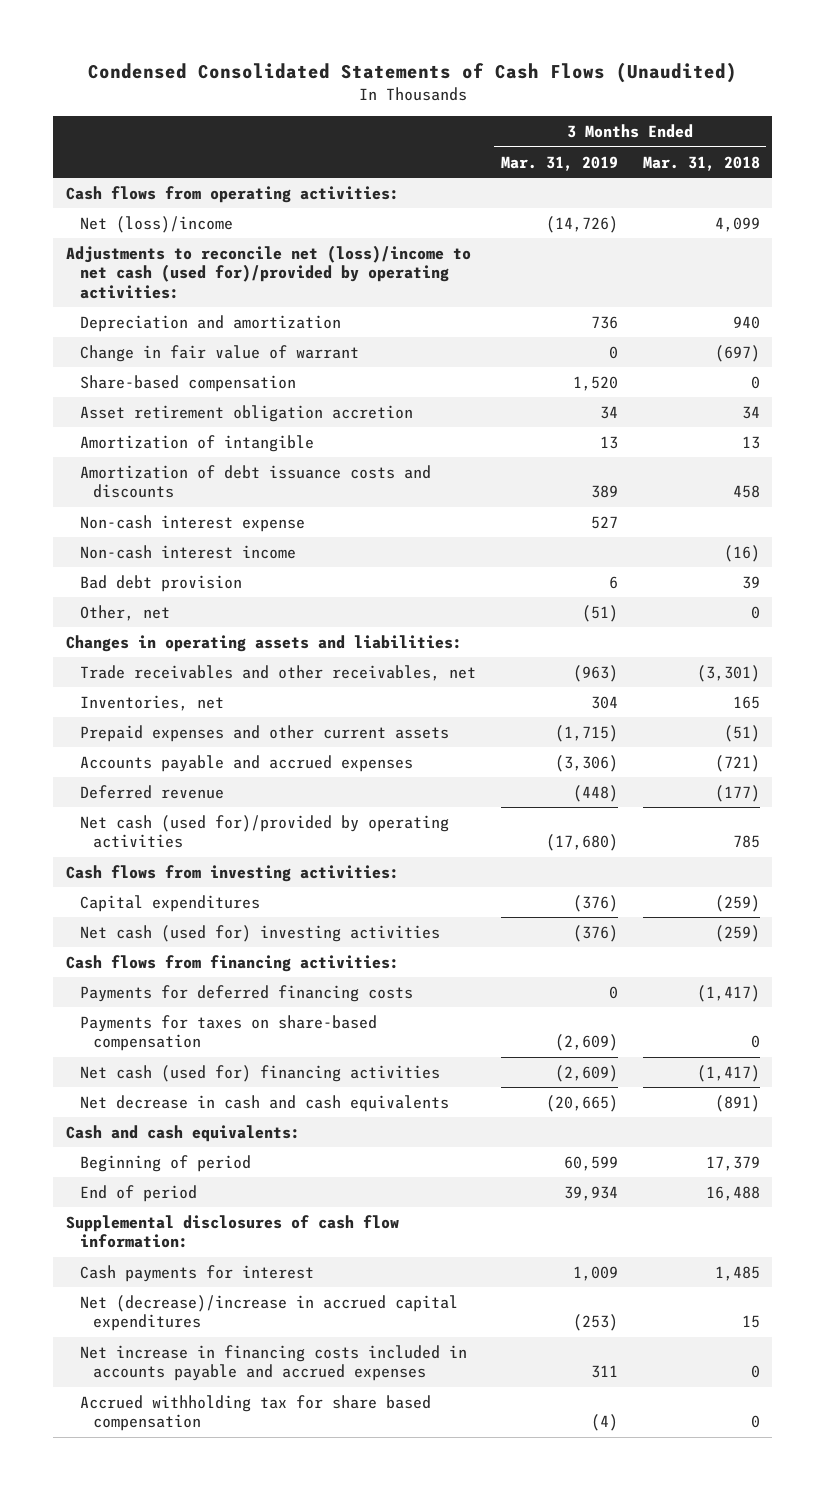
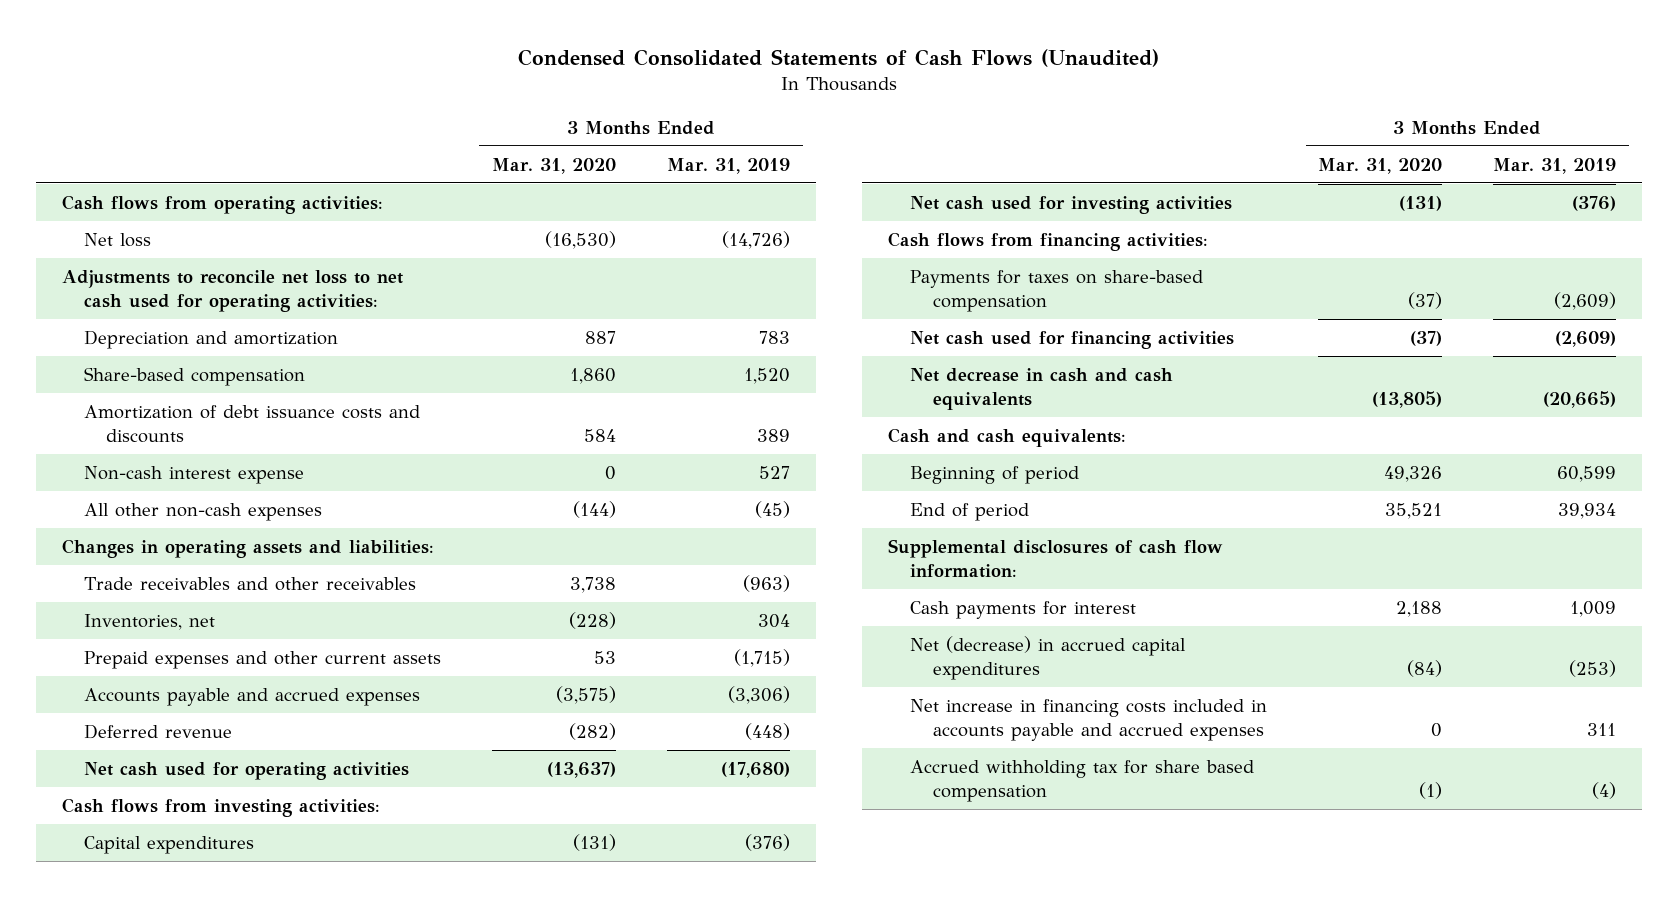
[642,155,760,171] Mar. 31, 2018 -> none
none -> [492,157,617,174] Mar. 31, 2020
[79,344,359,362] Change in fair value of warrant -> none
[79,215,233,233] Net (loss)/income -> [84,232,152,247] Net loss
[65,244,471,299] Adjustments to reconcile net (loss)/income to net cash (used for)/provided by operating activities: -> [61,269,403,312] Adjustments to reconcile net loss to net cash used for operating activities:
[590,315,618,329] 736 -> [759,330,791,344] 783
[79,404,413,422] Asset retirement obligation accretion -> none
[79,434,314,452] Amortization of intangible -> none
[79,544,296,559] Non-cash interest income -> none
[79,574,242,592] Bad debt provision -> none
[79,604,170,621] Other, net -> none
none -> [84,502,323,521] All other non-cash expenses
[79,664,476,681] Trade receivables and other receivables, net -> [84,576,417,591] Trade receivables and other receivables
[79,814,449,849] Net cash (used for)/provided by operating activities -> [84,761,410,780] Net cash used for operating activities
[79,924,440,942] Net cash (used for) investing activities -> [910,195,1233,214] Net cash used for investing activities
[79,984,413,1002] Payments for deferred financing costs -> none
[79,1064,440,1082] Net cash (used for) financing activities -> [910,330,1235,349] Net cash used for financing activities
[79,1294,458,1332] Net (decrease)/increase in accrued capital expenditures -> [910,635,1187,680] Net (decrease) in accrued capital expenditures

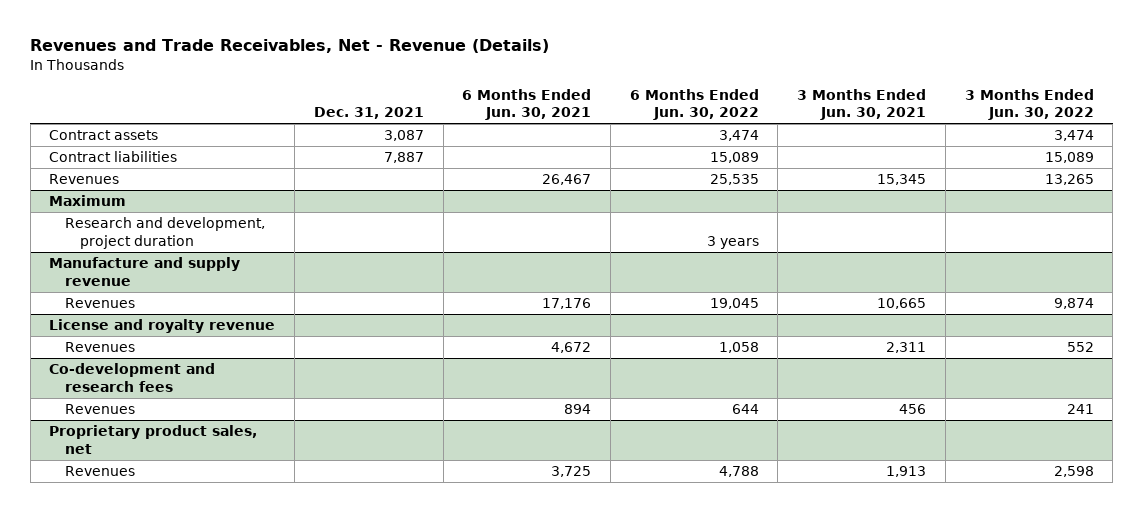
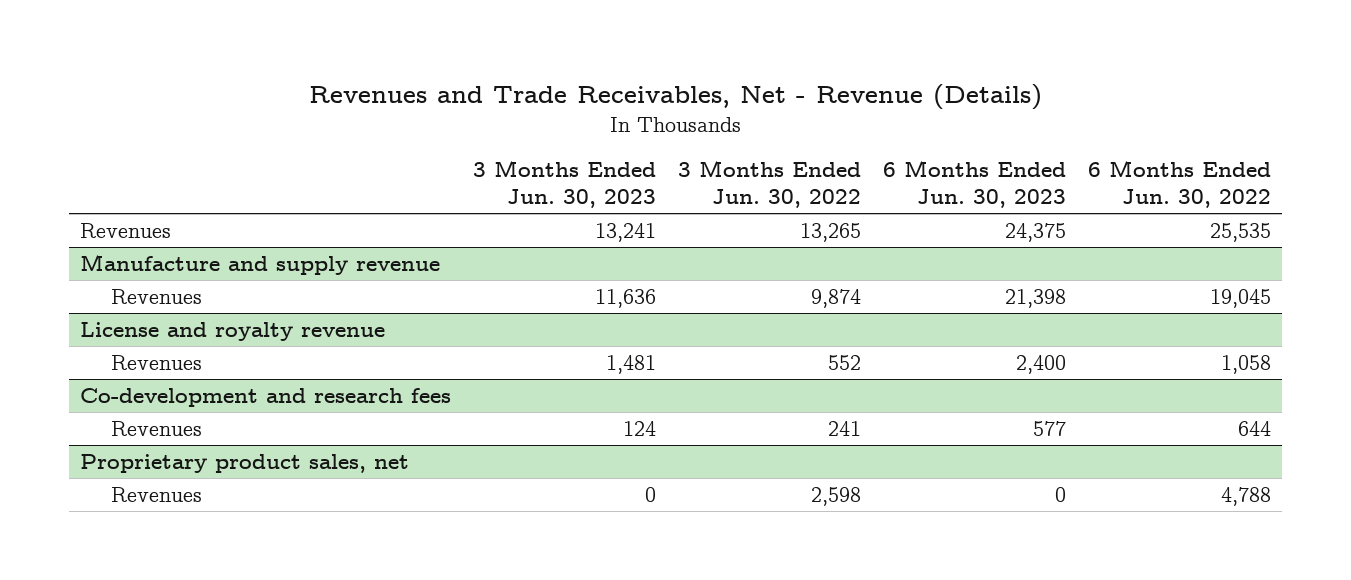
[313,107,424,120] Dec. 31, 2021 -> none
[462,88,592,121] 6 Months Ended Jun. 30, 2021 -> none
[797,88,927,121] 3 Months Ended Jun. 30, 2021 -> none
none -> [473,160,657,208] 3 Months Ended Jun. 30, 2023
none -> [882,160,1066,208] 6 Months Ended Jun. 30, 2023
[49,130,159,141] Contract assets -> none
[49,151,178,163] Contract liabilities -> none
[49,195,127,207] Maximum -> none
[64,217,265,249] Research and development, project duration -> none

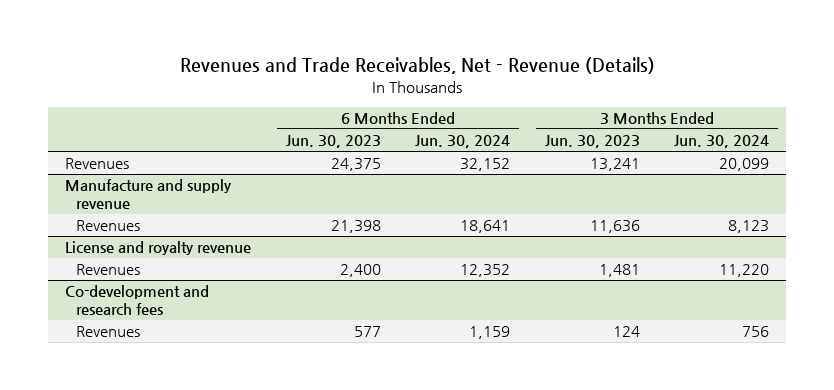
[678,160,862,208] 3 Months Ended Jun. 30, 2022 -> none
[1087,160,1271,208] 6 Months Ended Jun. 30, 2022 -> none
none -> [415,135,511,149] Jun. 30, 2024
none -> [674,135,770,149] Jun. 30, 2024
[80,454,410,474] Proprietary product sales, net -> none
[111,487,203,503] Revenues -> none

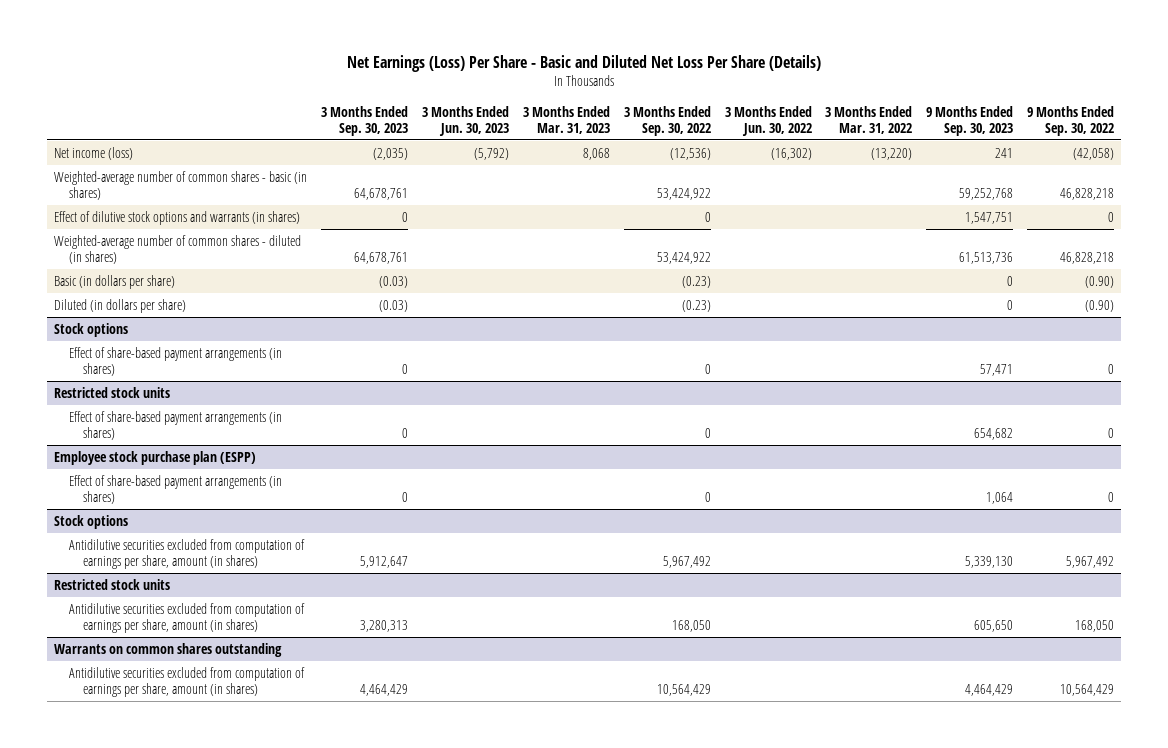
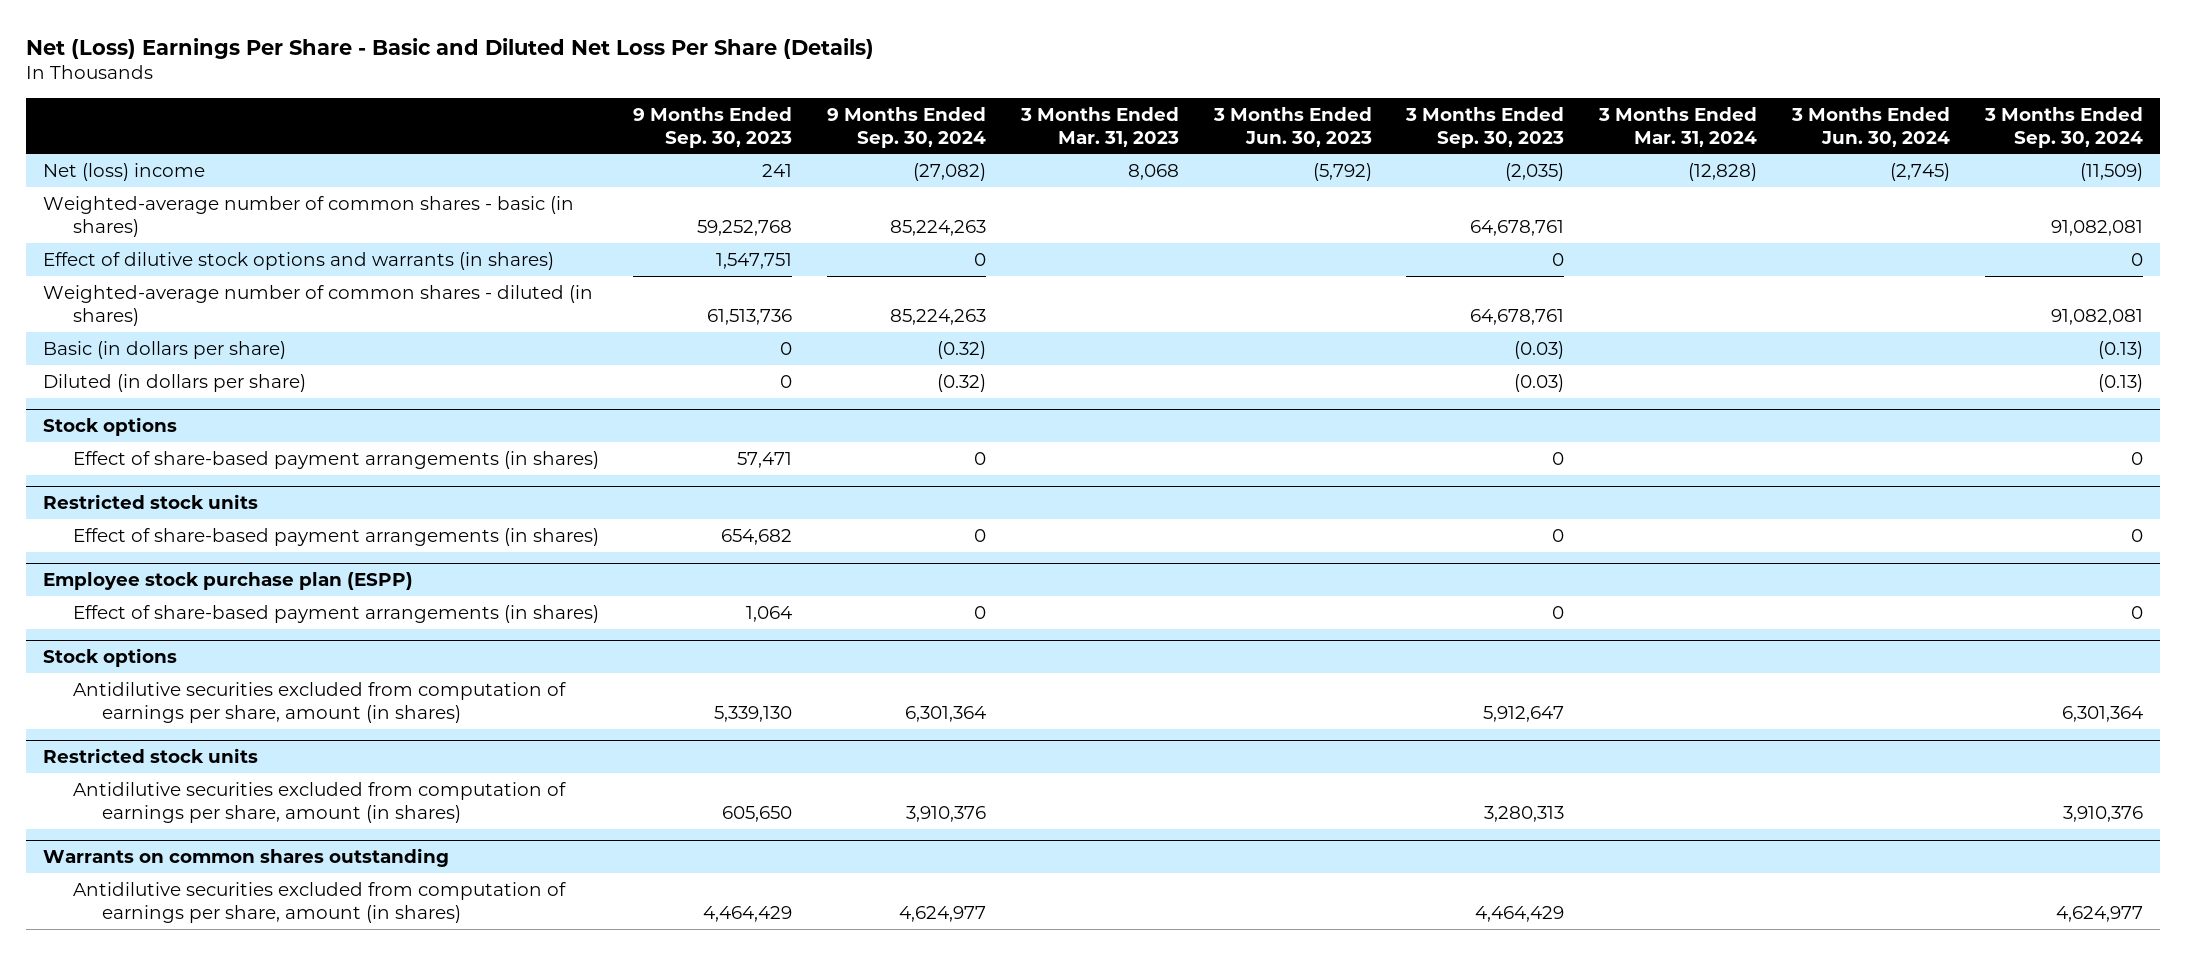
[347,55,822,73] Net Earnings (Loss) Per Share - Basic and Diluted Net Loss Per Share (Details) -> [26,37,875,59] Net (Loss) Earnings Per Share - Basic and Diluted Net Loss Per Share (Details)
[623,105,711,136] 3 Months Ended Sep. 30, 2022 -> none
[724,105,812,136] 3 Months Ended Jun. 30, 2022 -> none
[825,105,913,134] 3 Months Ended Mar. 31, 2022 -> none
[1027,105,1115,136] 9 Months Ended Sep. 30, 2022 -> none
none -> [827,106,987,148] 9 Months Ended Sep. 30, 2024
none -> [1598,106,1758,147] 3 Months Ended Mar. 31, 2024
none -> [1790,106,1950,147] 3 Months Ended Jun. 30, 2024
none -> [1983,106,2143,148] 3 Months Ended Sep. 30, 2024
[53,146,133,160] Net income (loss) -> [43,162,206,181] Net (loss) income

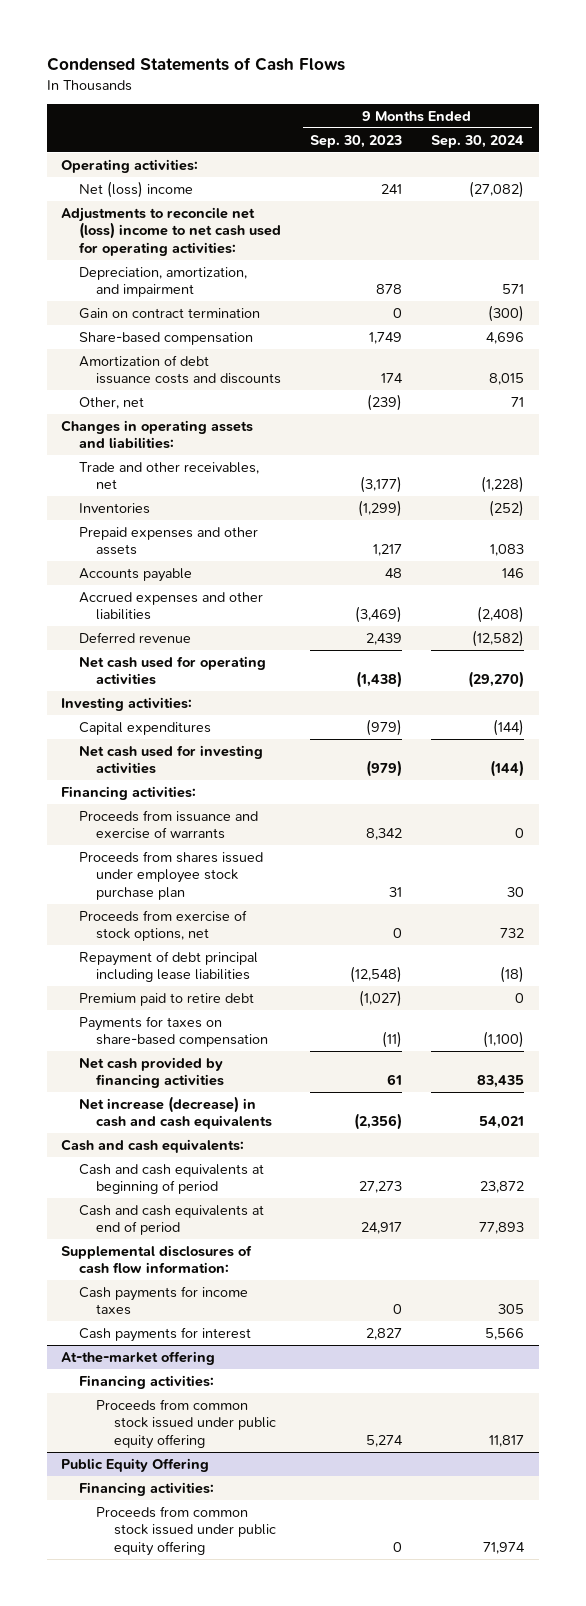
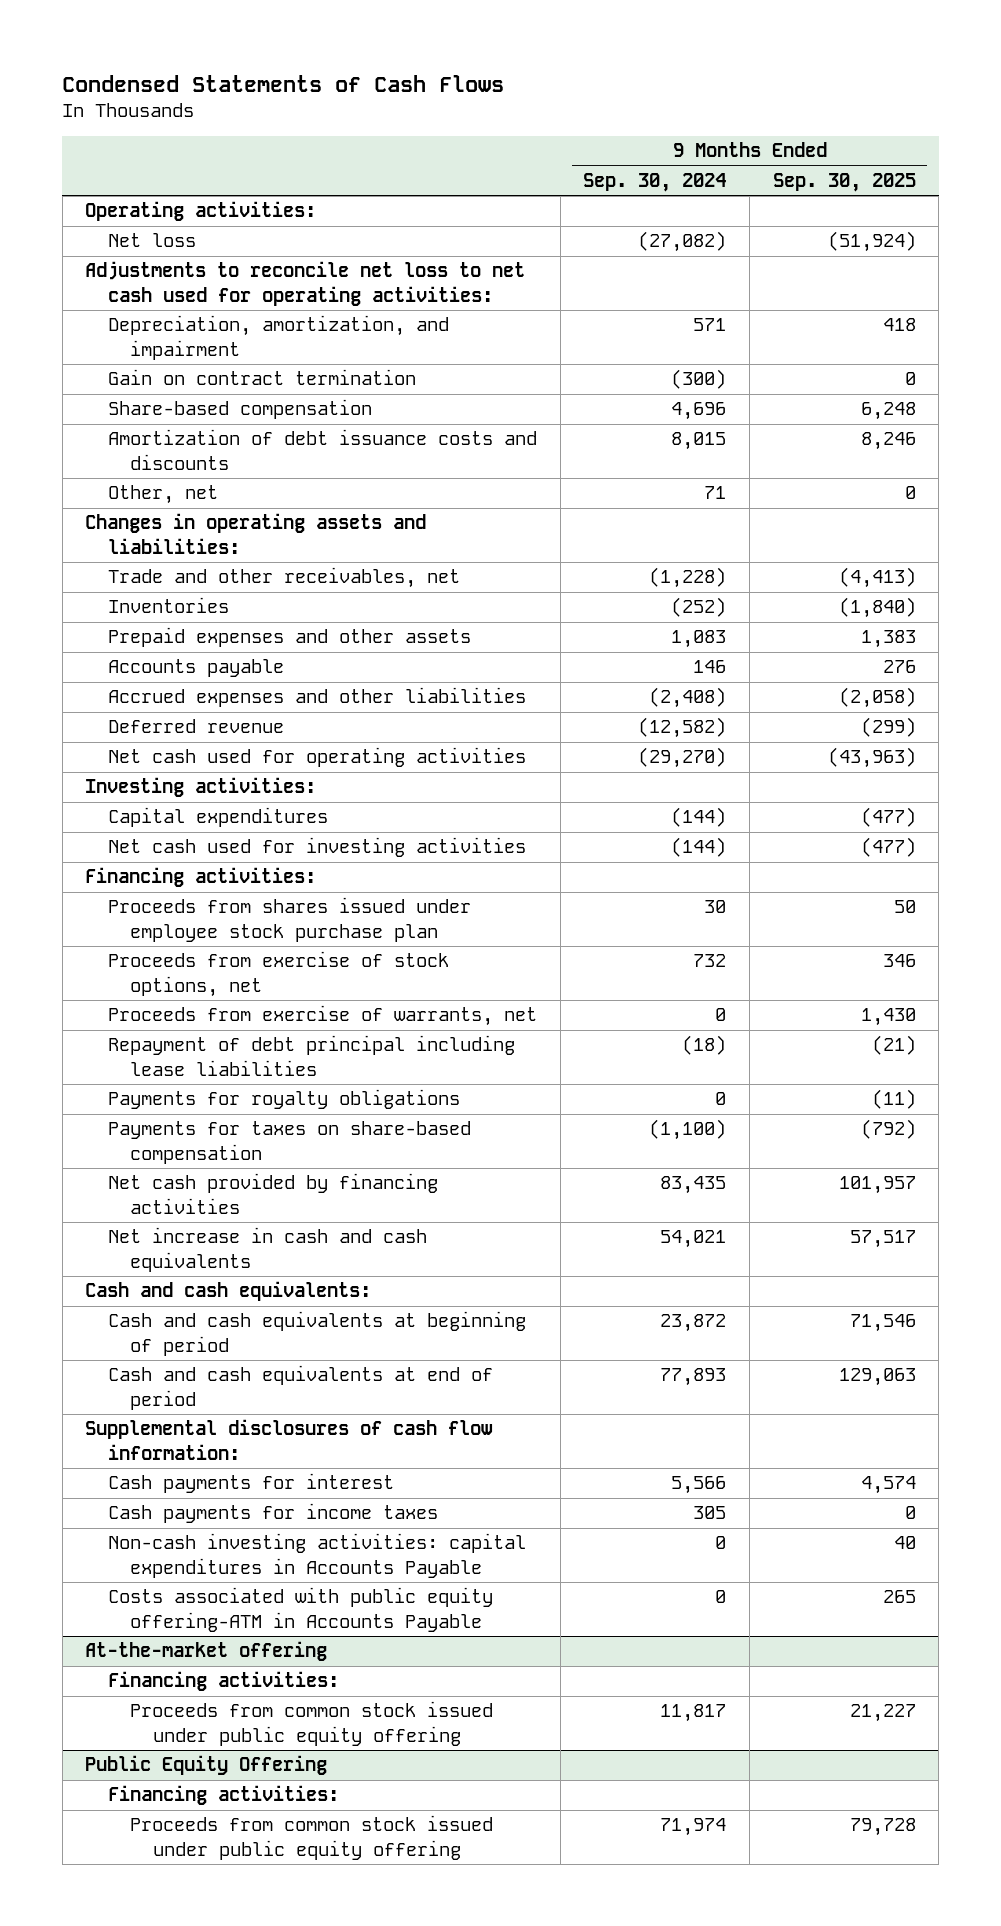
[310,134,403,148] Sep. 30, 2023 -> none
none -> [772,173,916,193] Sep. 30, 2025
[78,180,193,198] Net (loss) income -> [107,233,196,248] Net loss
[61,206,281,256] Adjustments to reconcile net (loss) income to net cash used for operating activities: -> [85,261,526,306] Adjustments to reconcile net loss to net cash used for operating activities:
[78,809,258,840] Proceeds from issuance and exercise of warrants -> none
none -> [107,1005,537,1027] Proceeds from exercise of warrants, net
[78,992,254,1006] Premium paid to retire debt -> none
none -> [107,1089,460,1110] Payments for royalty obligations
[78,1095,273,1130] Net increase (decrease) in cash and cash equivalents -> [107,1227,427,1272] Net increase in cash and cash equivalents
[78,1285,248,1316] Cash payments for income taxes -> [107,1503,438,1524] Cash payments for income taxes
none -> [107,1533,526,1578] Non-cash investing activities: capital expenditures in Accounts Payable
none -> [107,1587,493,1632] Costs associated with public equity offering-ATM in Accounts Payable

